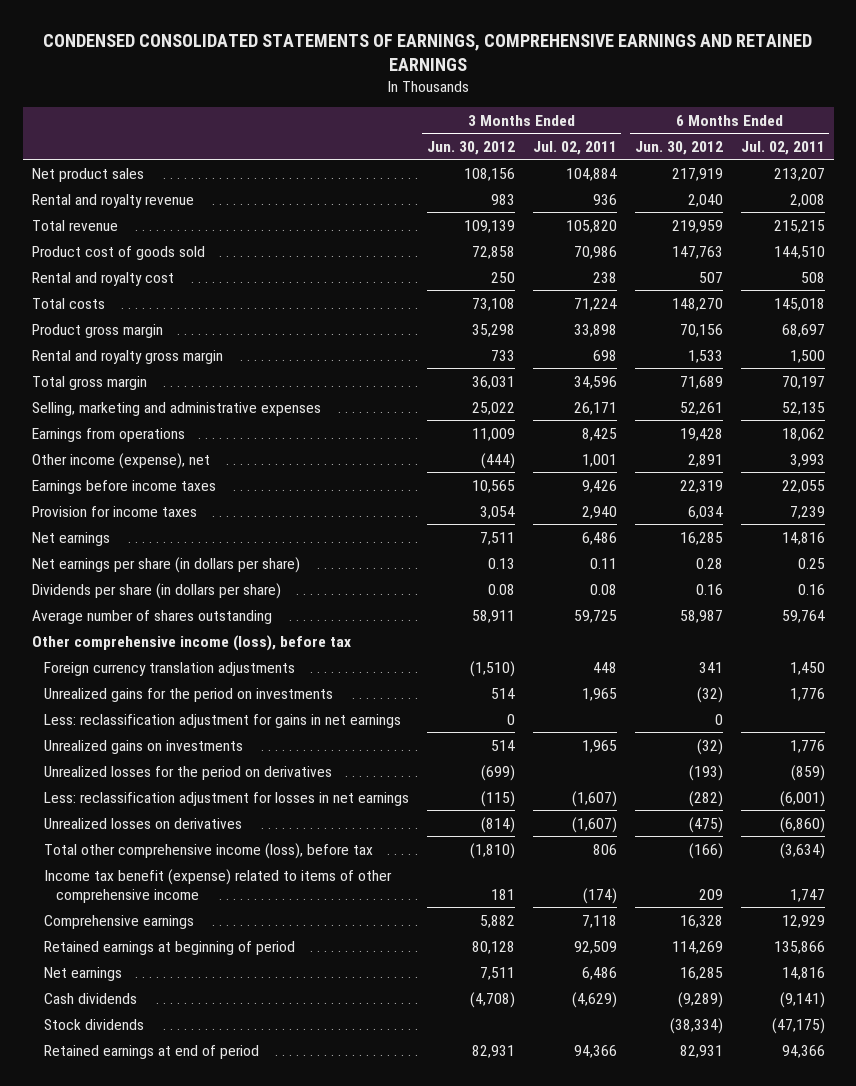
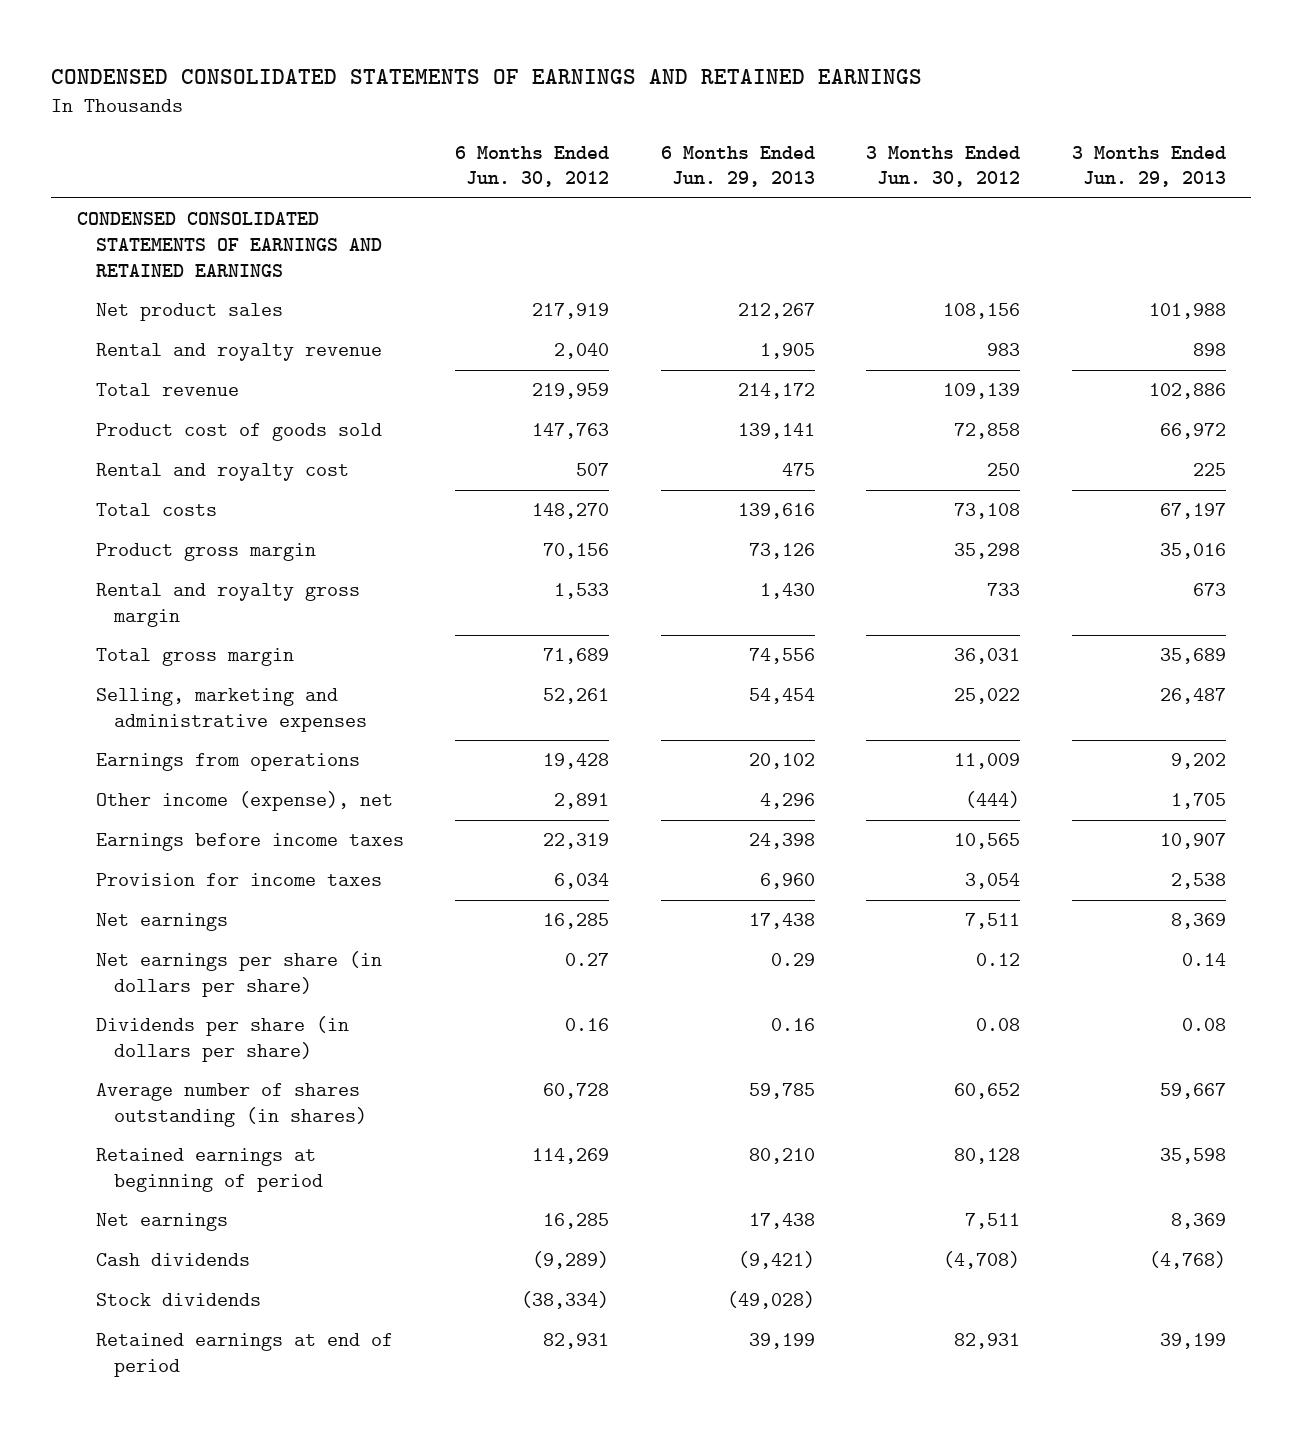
[43,33,813,71] CONDENSED CONSOLIDATED STATEMENTS OF EARNINGS, COMPREHENSIVE EARNINGS AND RETAINED EARNINGS -> [51,68,923,84] CONDENSED CONSOLIDATED STATEMENTS OF EARNINGS AND RETAINED EARNINGS
[532,140,617,155] Jul. 02, 2011 -> none
[740,140,825,155] Jul. 02, 2011 -> none
none -> [660,145,815,188] 6 Months Ended Jun. 29, 2013
none -> [1071,145,1226,188] 3 Months Ended Jun. 29, 2013
none -> [77,212,382,277] CONDENSED CONSOLIDATED STATEMENTS OF EARNINGS AND RETAINED EARNINGS
[487,557,515,569] 0.13 -> [976,953,1021,967] 0.12
[695,557,723,569] 0.28 -> [565,953,610,967] 0.27
[31,634,351,651] Other comprehensive income (loss), before tax -> none
[43,661,295,676] Foreign currency translation adjustments -> none
[43,687,333,702] Unrealized gains for the period on investments -> none
[43,713,401,728] Less: reclassification adjustment for gains in net earnings -> none
[43,739,243,754] Unrealized gains on investments -> none
[43,765,332,780] Unrealized losses for the period on derivatives -> none
[43,791,409,806] Less: reclassification adjustment for losses in net earnings -> none
[43,817,242,829] Unrealized losses on derivatives -> none
[43,842,373,859] Total other comprehensive income (loss), before tax -> none
[43,868,392,903] Income tax benefit (expense) related to items of other comprehensive income -> none
[43,914,194,929] Comprehensive earnings -> none
[31,609,272,624] Average number of shares outstanding -> [95,1083,368,1127] Average number of shares outstanding (in shares)
[471,609,515,623] 58,911 -> [954,1083,1021,1100] 60,652
[679,609,723,623] 58,987 -> [543,1083,610,1100] 60,728

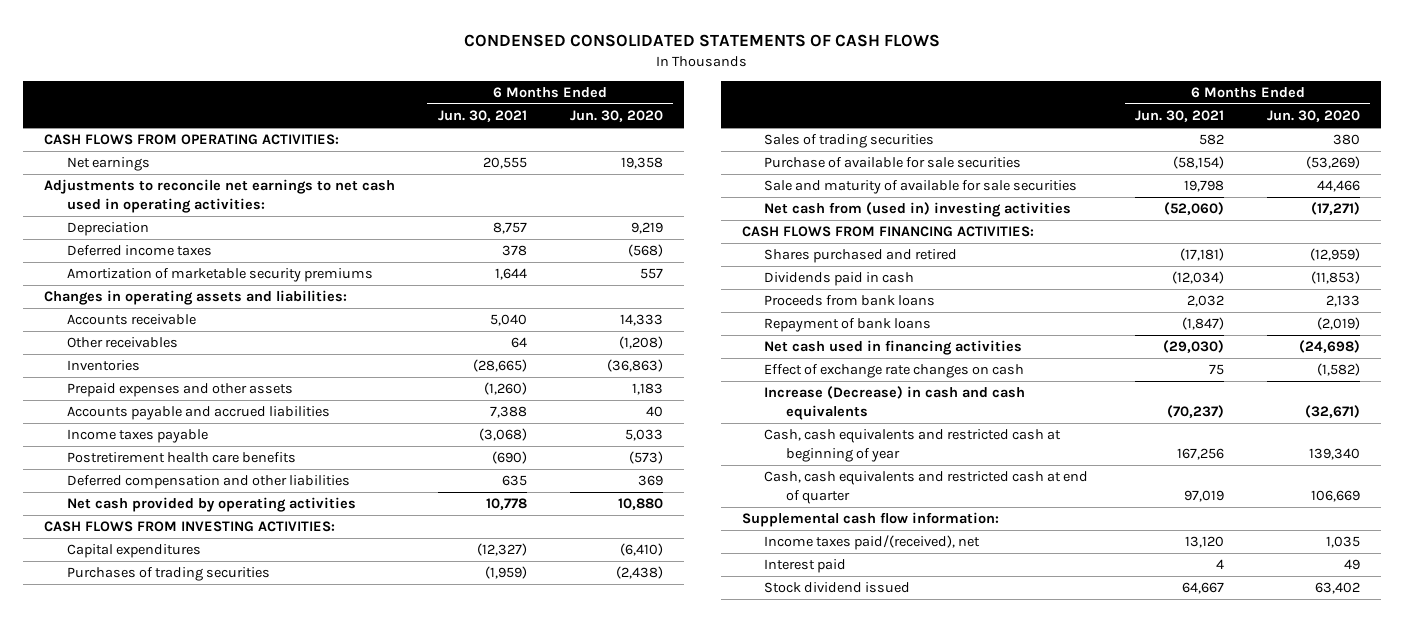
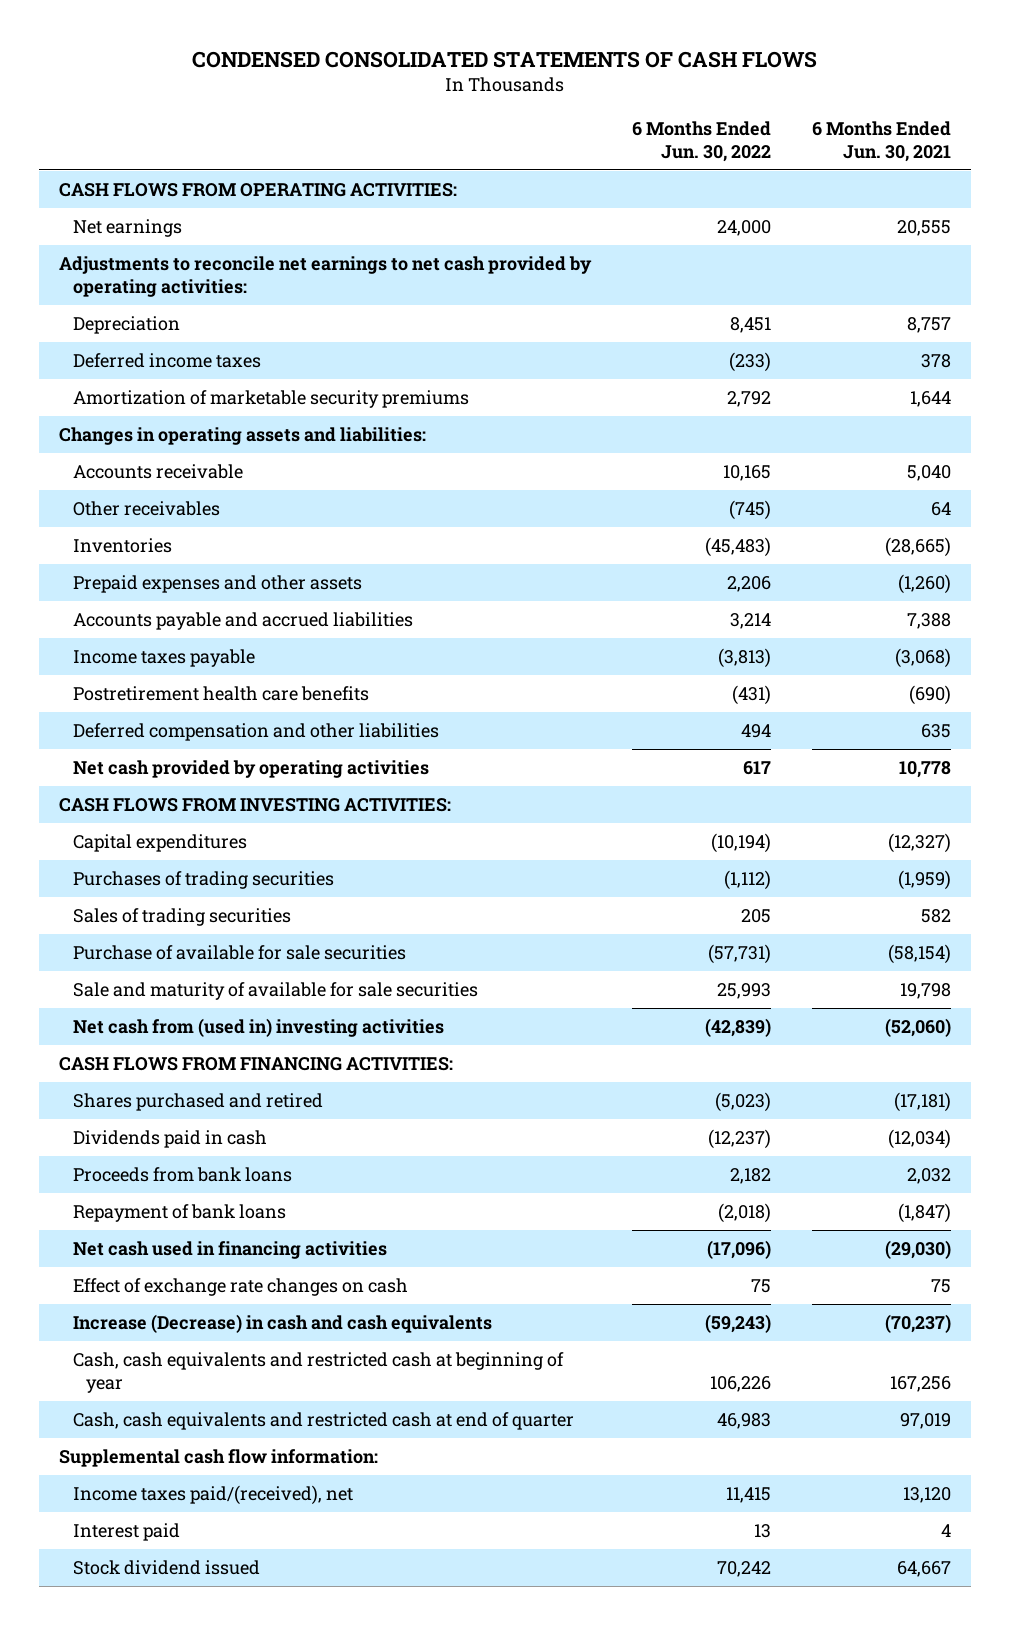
[569,110,663,123] Jun. 30, 2020 -> none
none -> [632,120,772,162] 6 Months Ended Jun. 30, 2022
[44,179,396,213] Adjustments to reconcile net earnings to net cash used in operating activities: -> [59,256,593,298] Adjustments to reconcile net earnings to net cash provided by operating activities:

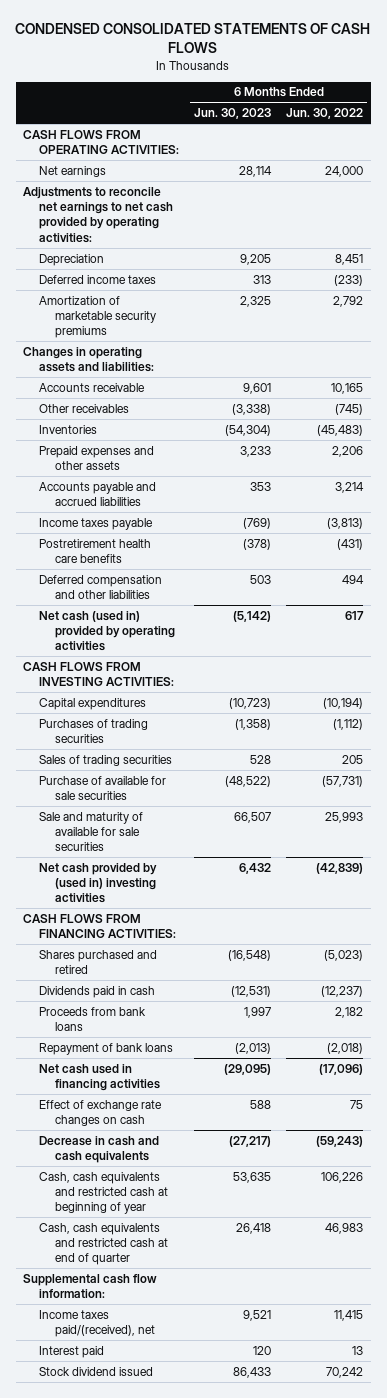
[811,120,951,162] 6 Months Ended Jun. 30, 2021 -> none
none -> [194,108,272,120] Jun. 30, 2023
[72,760,429,779] Net cash provided by operating activities -> [38,610,175,652] Net cash (used in) provided by operating activities
[72,1018,444,1038] Net cash from (used in) investing activities -> [38,862,157,904] Net cash provided by (used in) investing activities
[72,1314,492,1334] Increase (Decrease) in cash and cash equivalents -> [38,1135,159,1164] Decrease in cash and cash equivalents

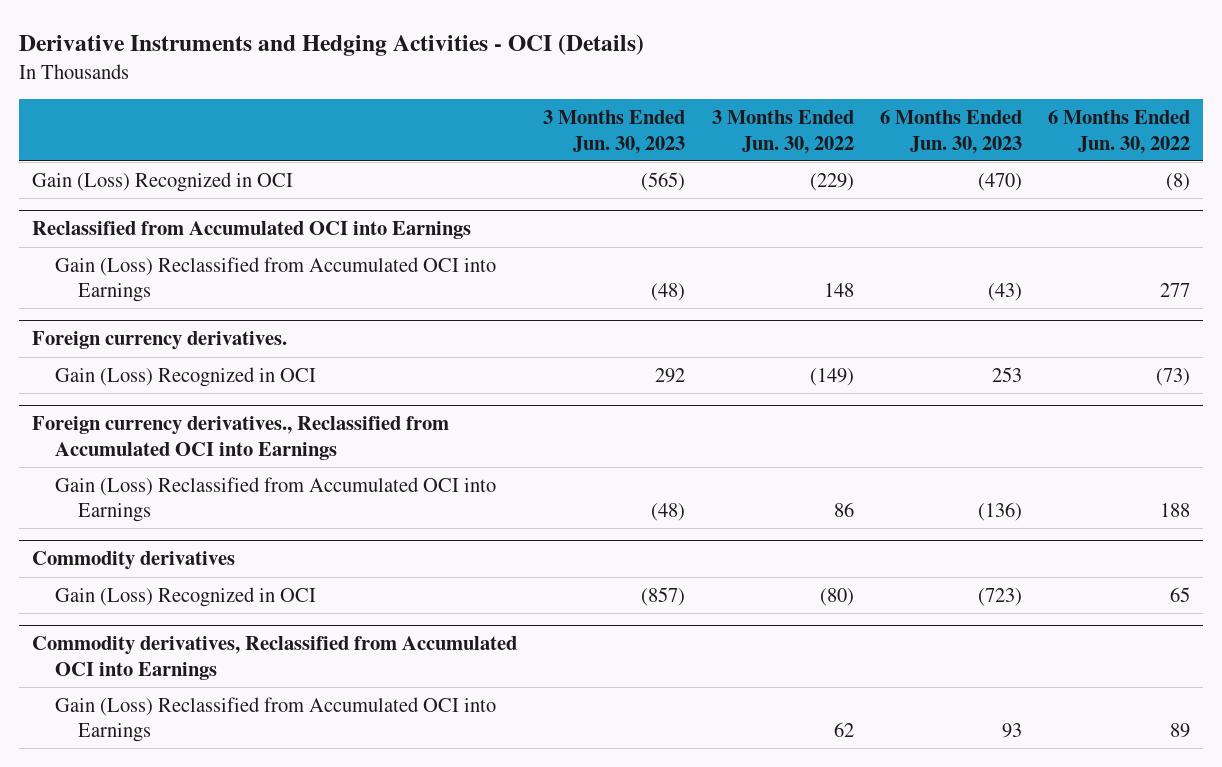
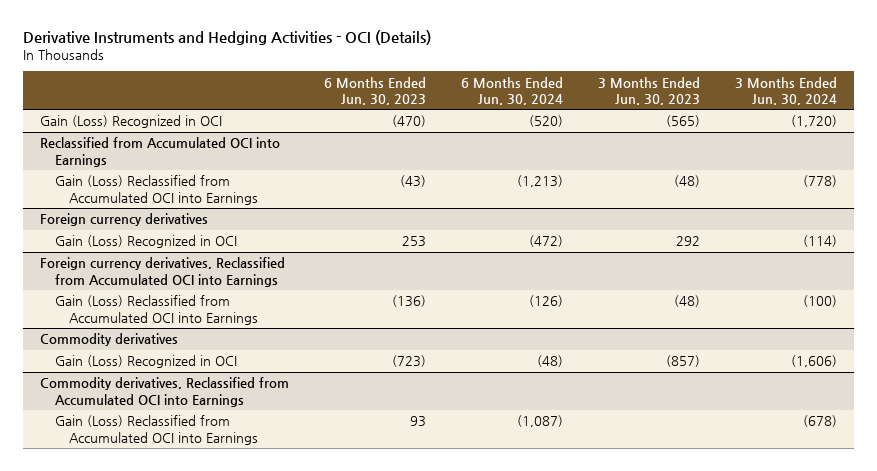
[711,110,854,154] 3 Months Ended Jun. 30, 2022 -> none
[1047,110,1190,154] 6 Months Ended Jun. 30, 2022 -> none
none -> [460,76,563,105] 6 Months Ended Jun. 30, 2024
none -> [734,76,837,105] 3 Months Ended Jun. 30, 2024
[32,331,288,351] Foreign currency derivatives. -> [39,213,208,227] Foreign currency derivatives
[32,416,450,460] Foreign currency derivatives., Reclassified from Accumulated OCI into Earnings -> [39,257,285,287] Foreign currency derivatives, Reclassified from Accumulated OCI into Earnings

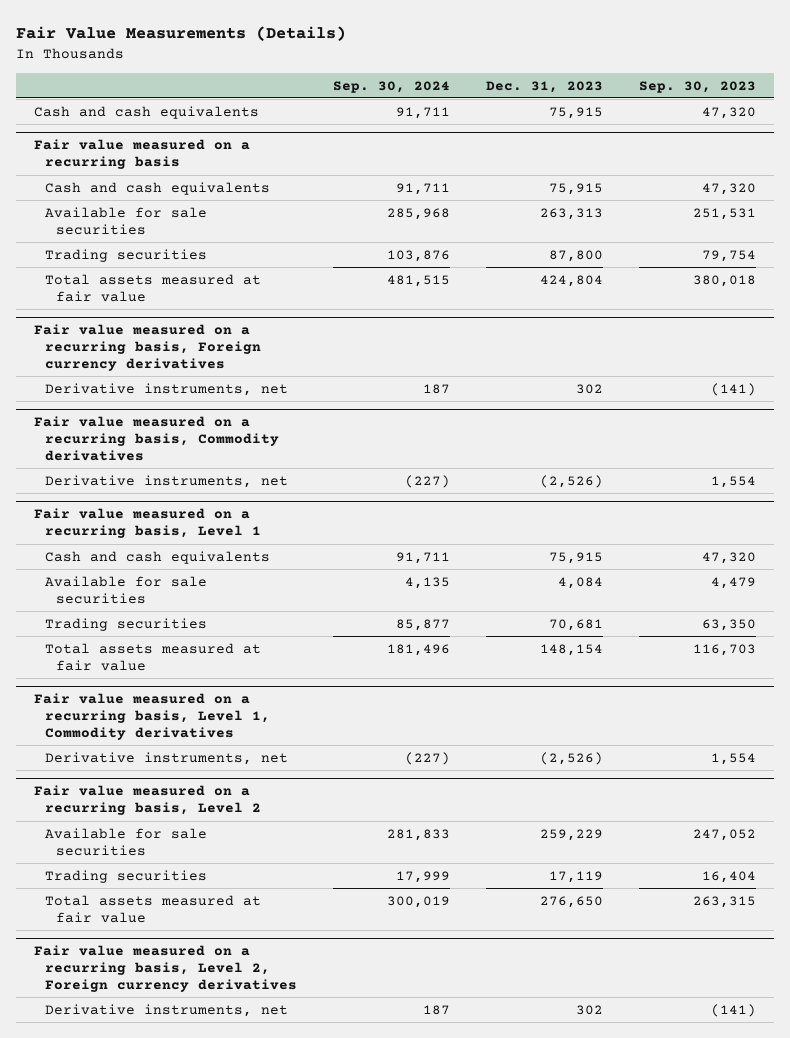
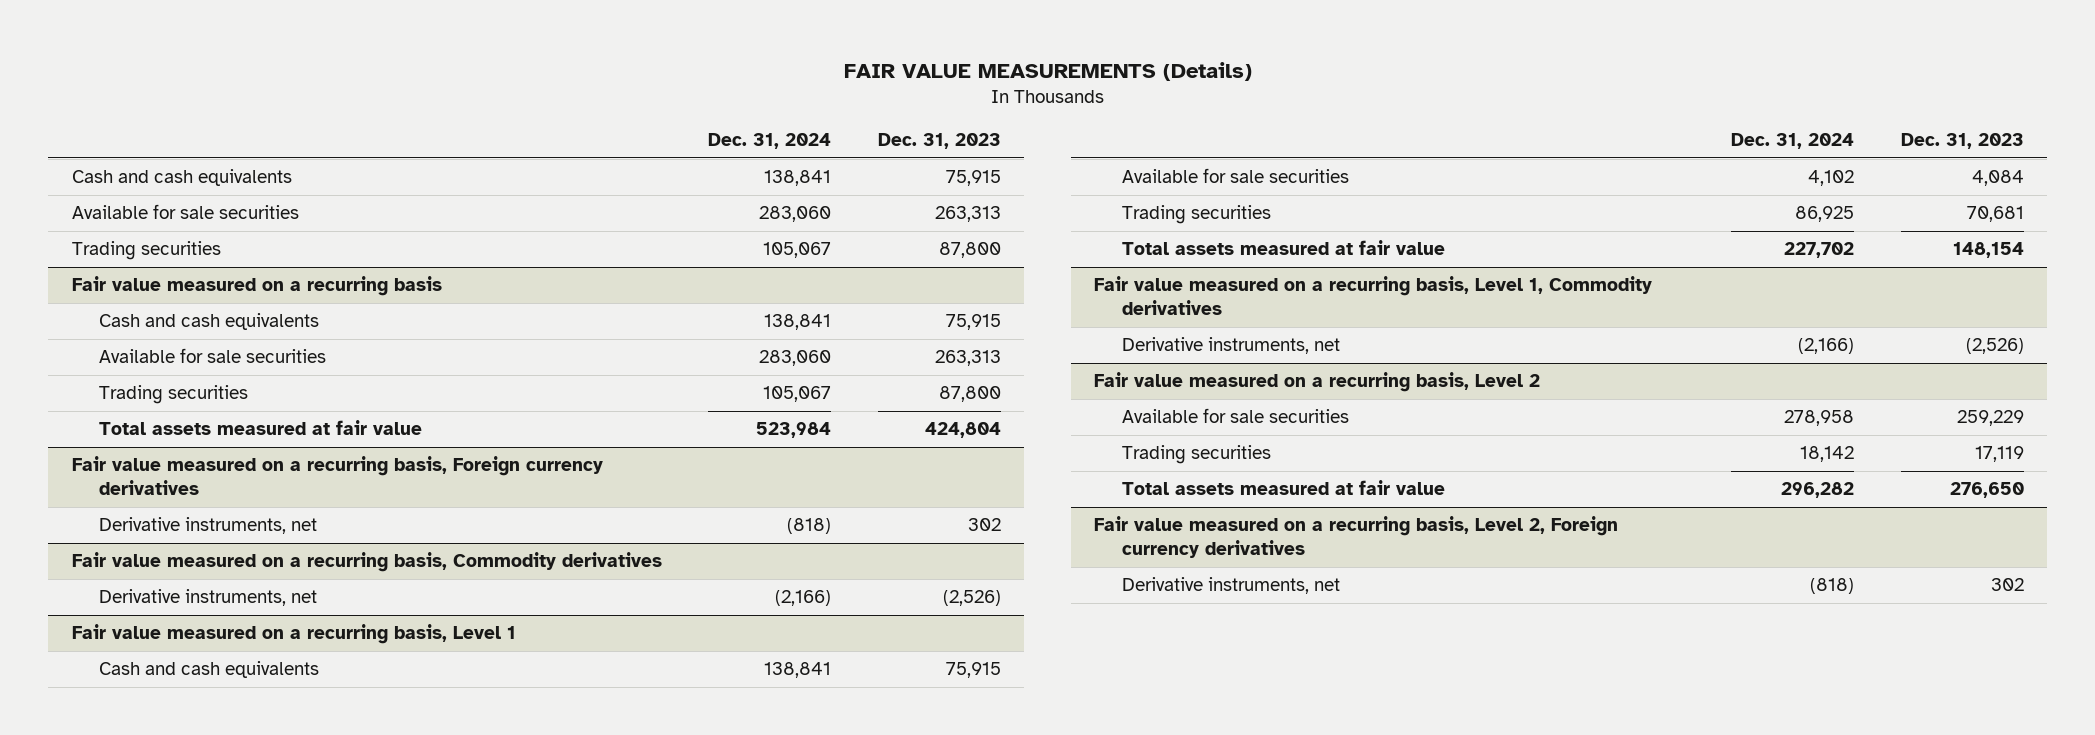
[15,26,346,42] Fair Value Measurements (Details) -> [843,61,1252,81] FAIR VALUE MEASUREMENTS (Details)
[332,80,450,93] Sep. 30, 2024 -> none
[638,80,756,93] Sep. 30, 2023 -> none
none -> [708,132,832,149] Dec. 31, 2024
none -> [71,204,299,220] Available for sale securities
none -> [71,241,221,261] Trading securities

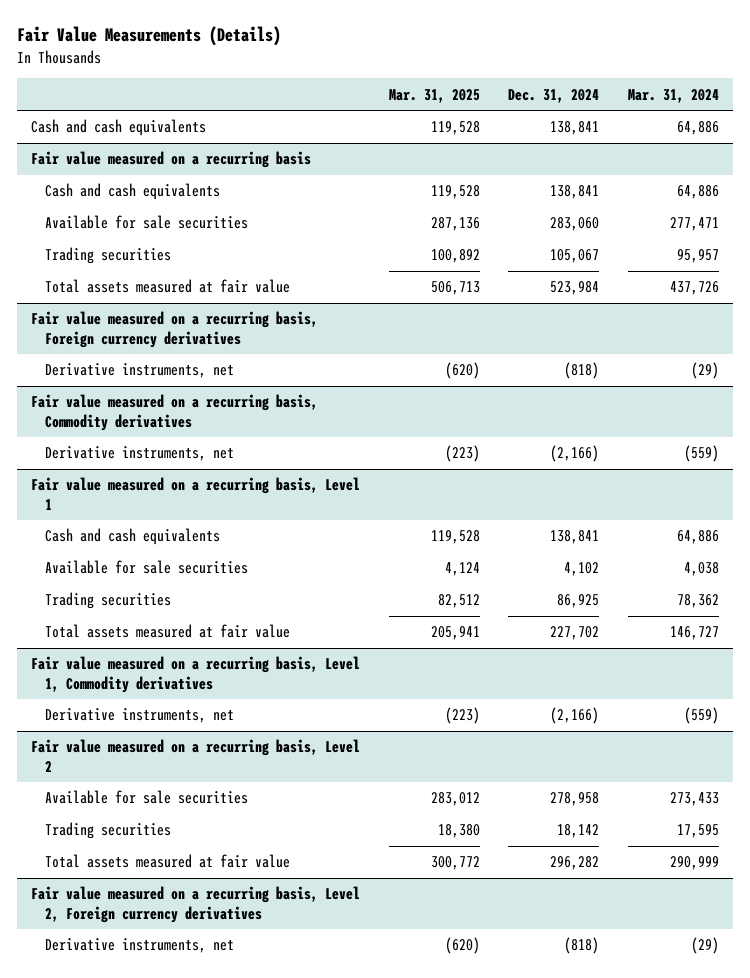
[843,61,1252,81] FAIR VALUE MEASUREMENTS (Details) -> [17,26,282,47] Fair Value Measurements (Details)
[878,132,1002,149] Dec. 31, 2023 -> none
none -> [388,88,480,103] Mar. 31, 2025
none -> [628,88,720,103] Mar. 31, 2024
[71,204,299,220] Available for sale securities -> none
[71,241,221,261] Trading securities -> none

